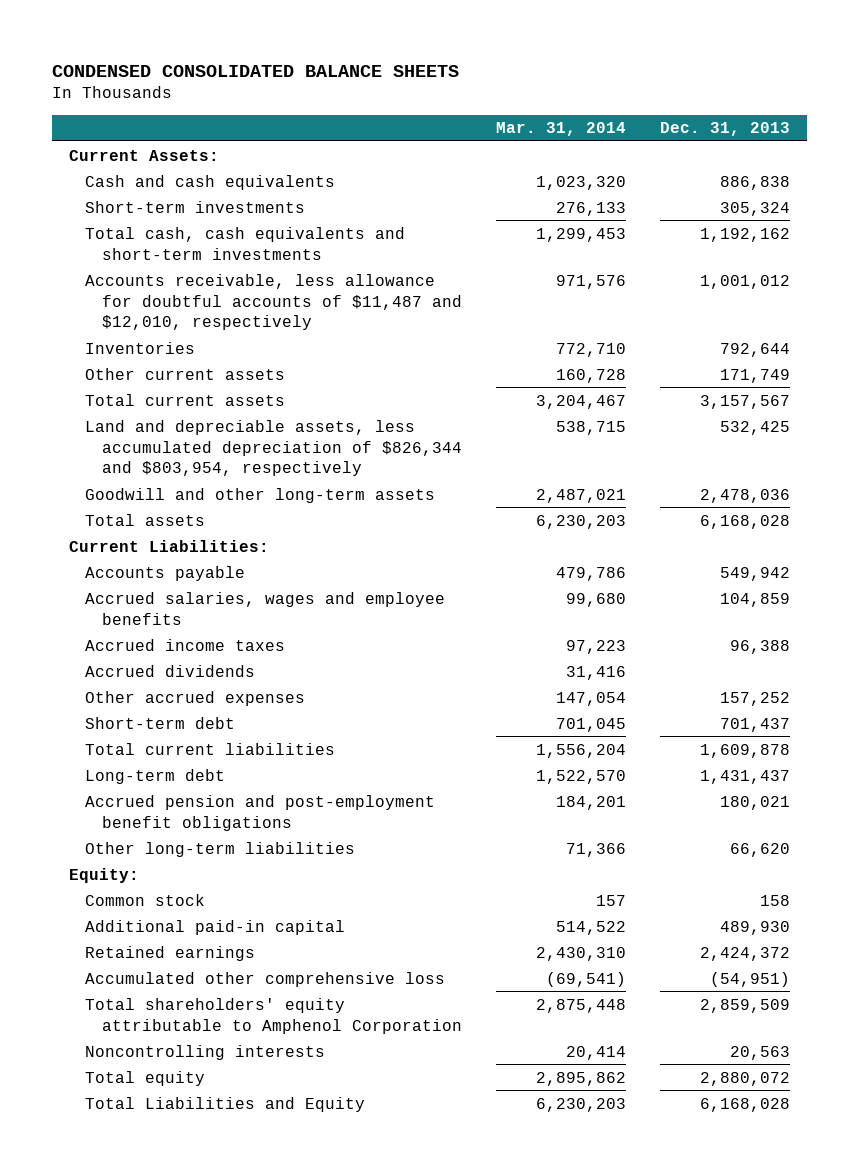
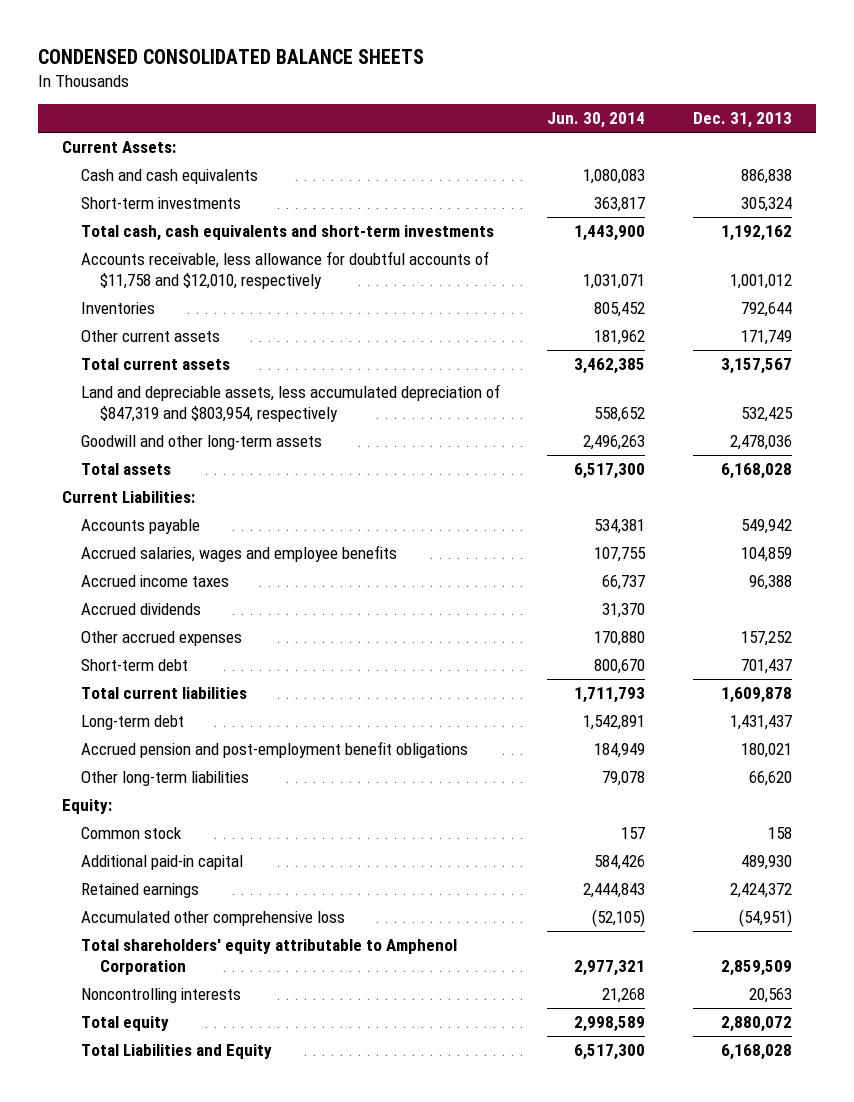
[495,122,626,137] Mar. 31, 2014 -> none
none -> [547,112,646,129] Jun. 30, 2014
[85,273,462,331] Accounts receivable, less allowance for doubtful accounts of $11,487 and $12,010, respectively -> [80,251,489,290] Accounts receivable, less allowance for doubtful accounts of $11,758 and $12,010, respectively
[85,419,462,477] Land and depreciable assets, less accumulated depreciation of $826,344 and $803,954, respectively -> [80,384,500,423] Land and depreciable assets, less accumulated depreciation of $847,319 and $803,954, respectively

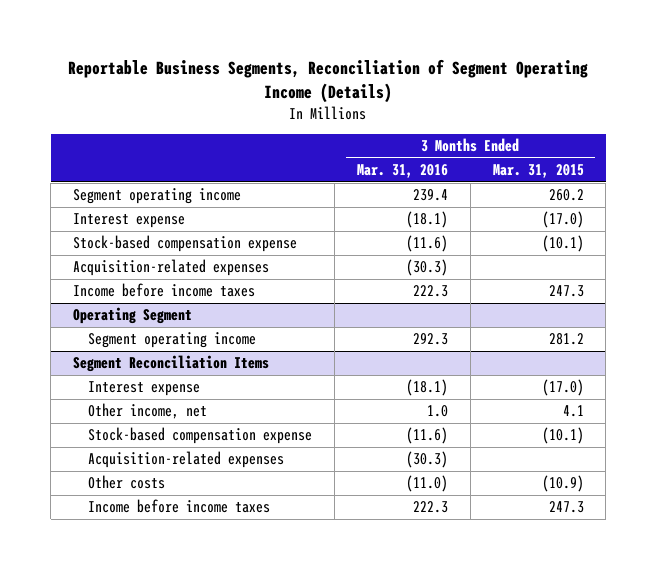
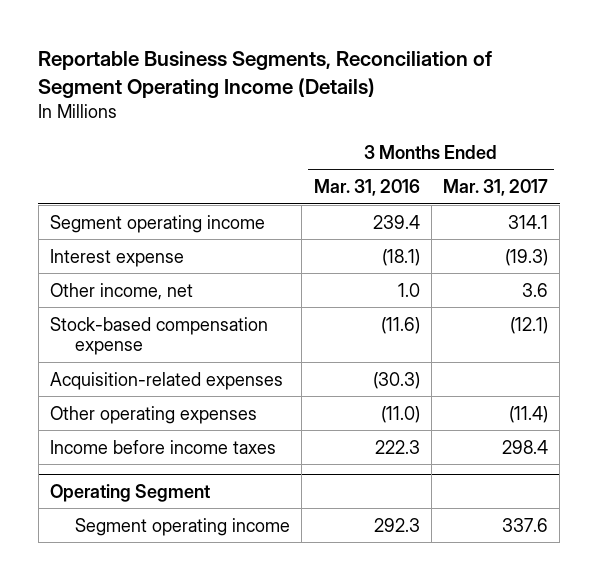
[492,164,584,179] Mar. 31, 2015 -> none
none -> [443,179,549,197] Mar. 31, 2017
none -> [50,282,194,300] Other income, net
none -> [50,405,258,424] Other operating expenses
[73,355,270,373] Segment Reconciliation Items -> none
[88,381,201,397] Interest expense -> none
[88,403,208,420] Other income, net -> none
[88,427,313,445] Stock-based compensation expense -> none
[88,451,285,469] Acquisition-related expenses -> none
[88,475,166,490] Other costs -> none
[88,499,271,514] Income before income taxes -> none

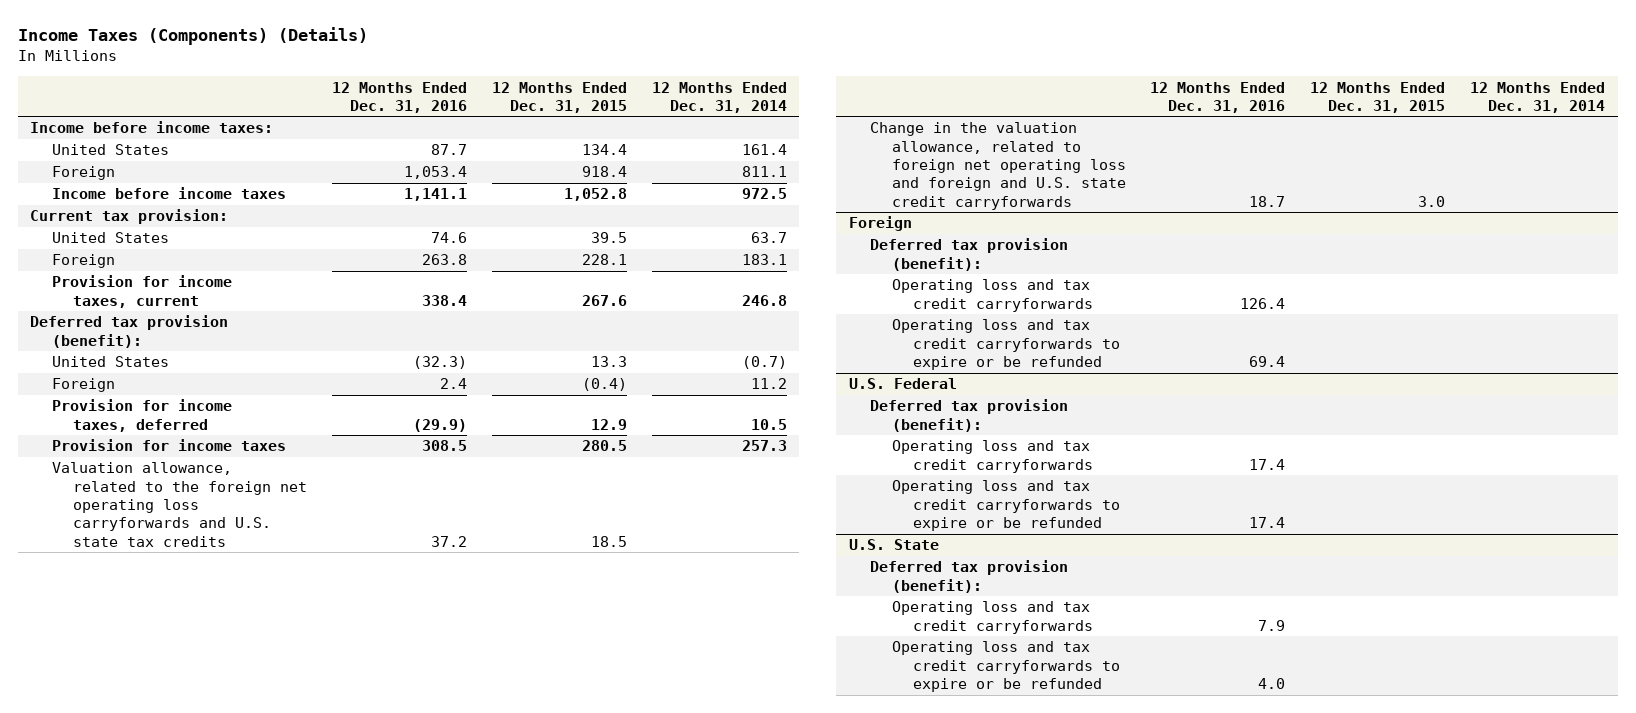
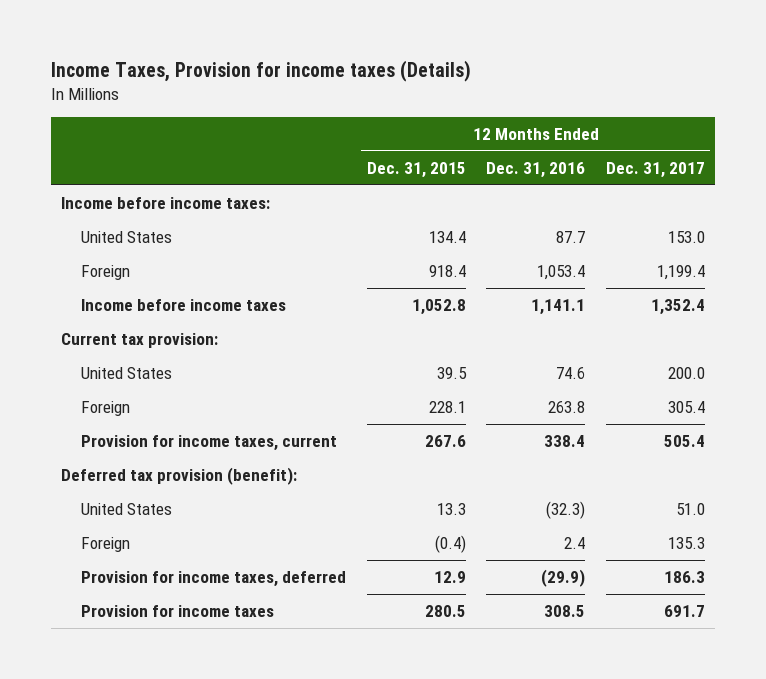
[17,27,368,46] Income Taxes (Components) (Details) -> [51,60,472,83] Income Taxes, Provision for income taxes (Details)
[651,81,787,113] 12 Months Ended Dec. 31, 2014 -> none
none -> [605,161,705,178] Dec. 31, 2017
[51,462,308,547] Valuation allowance, related to the foreign net operating loss carryforwards and U.S. state tax credits -> none
[870,122,1126,210] Change in the valuation allowance, related to foreign net operating loss and foreign and U.S. state credit carryforwards -> none
[848,216,912,232] Foreign -> none
[870,238,1069,271] Deferred tax provision (benefit): -> none
[891,279,1093,312] Operating loss and tax credit carryforwards -> none
[891,319,1120,371] Operating loss and tax credit carryforwards to expire or be refunded -> none
[848,378,957,390] U.S. Federal -> none
[870,399,1069,432] Deferred tax provision (benefit): -> none
[891,440,1093,473] Operating loss and tax credit carryforwards -> none
[891,480,1120,532] Operating loss and tax credit carryforwards to expire or be refunded -> none
[848,539,939,551] U.S. State -> none
[870,560,1069,593] Deferred tax provision (benefit): -> none
[891,601,1093,634] Operating loss and tax credit carryforwards -> none
[891,641,1120,693] Operating loss and tax credit carryforwards to expire or be refunded -> none

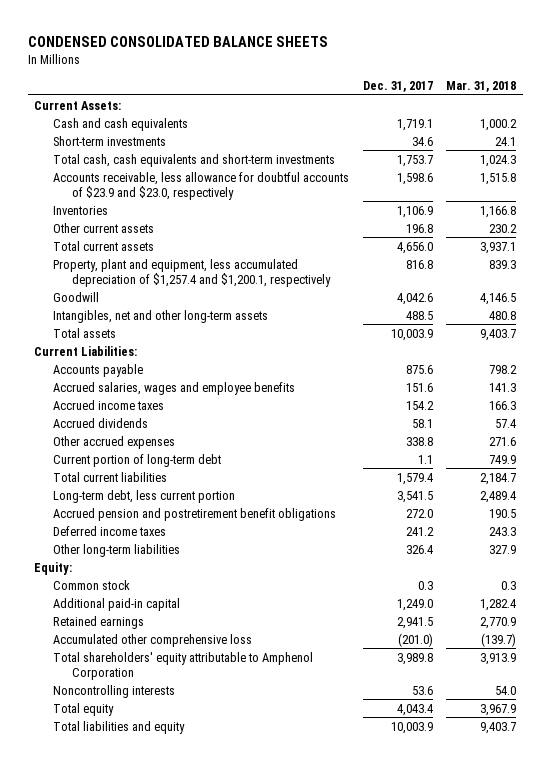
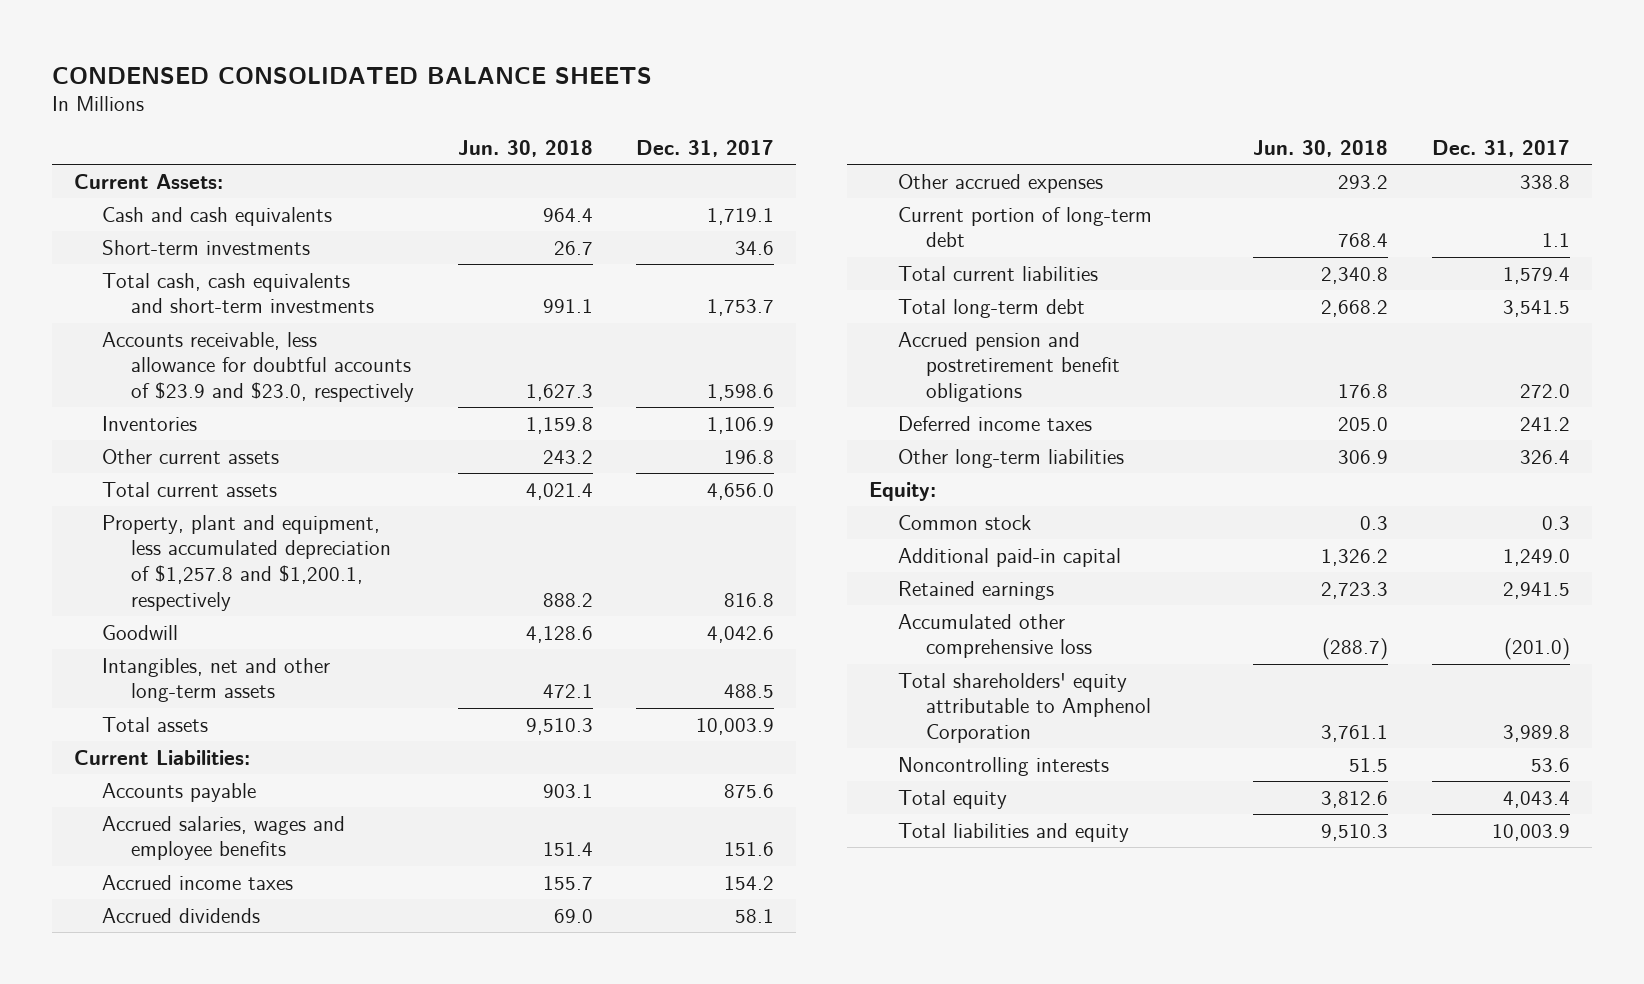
[446,81,517,93] Mar. 31, 2018 -> none
none -> [457,140,593,158] Jun. 30, 2018
[53,258,332,287] Property, plant and equipment, less accumulated depreciation of $1,257.4 and $1,200.1, respectively -> [102,514,391,611] Property, plant and equipment, less accumulated depreciation of $1,257.8 and $1,200.1, respectively
[53,489,236,503] Long-term debt, less current portion -> [897,298,1085,318] Total long-term debt

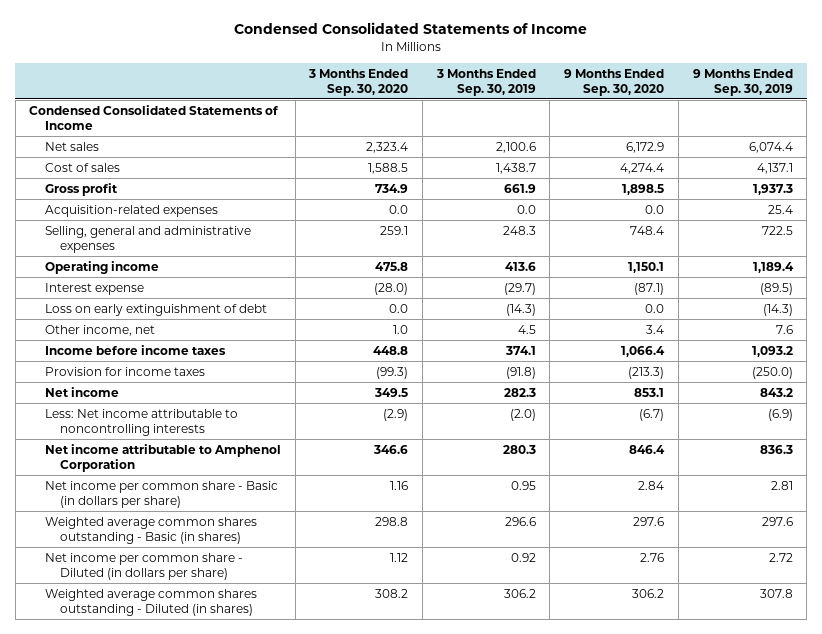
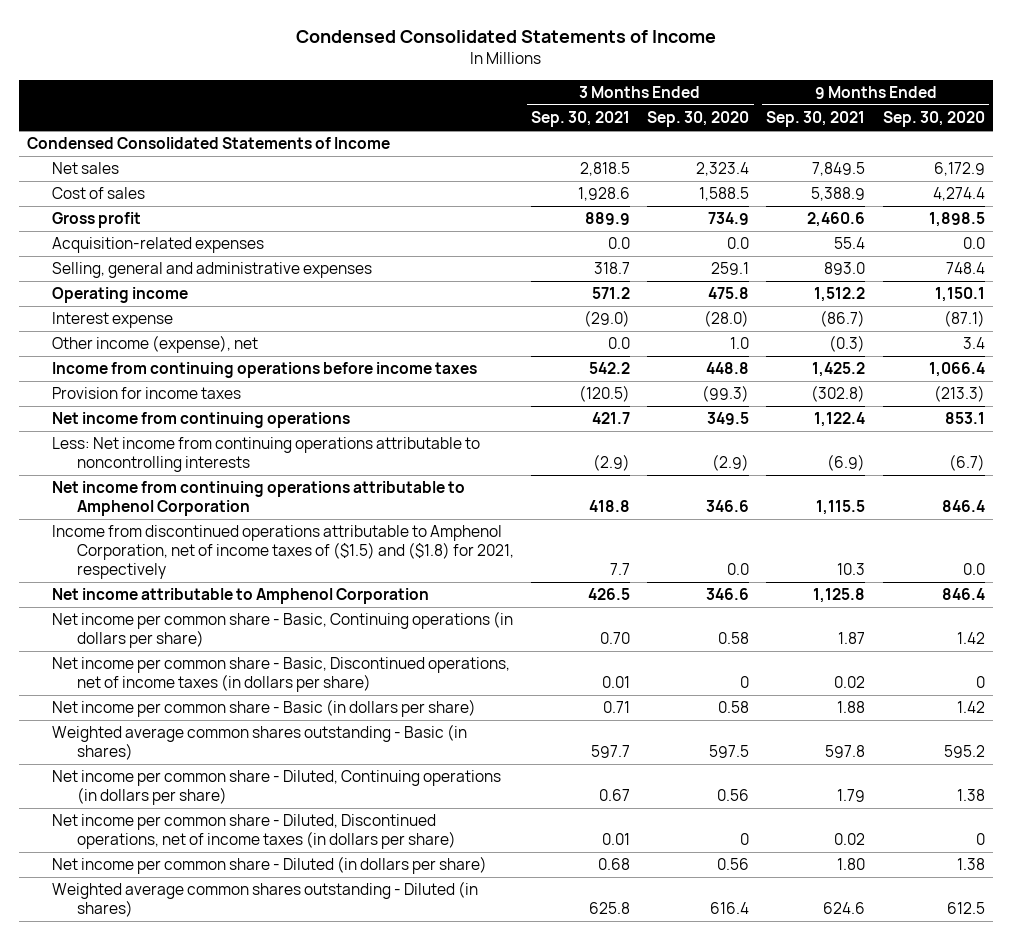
[435,68,536,96] 3 Months Ended Sep. 30, 2019 -> none
[692,68,793,96] 9 Months Ended Sep. 30, 2019 -> none
none -> [530,111,630,128] Sep. 30, 2021
none -> [766,111,866,128] Sep. 30, 2021
[44,303,267,316] Loss on early extinguishment of debt -> none
[44,324,155,336] Other income, net -> [52,335,259,354] Other income (expense), net
[44,344,226,355] Income before income taxes -> [52,362,478,379] Income from continuing operations before income taxes
[44,386,119,397] Net income -> [52,412,351,429] Net income from continuing operations
[44,408,238,436] Less: Net income attributable to noncontrolling interests -> [52,437,481,473] Less: Net income from continuing operations attributable to noncontrolling interests
none -> [52,481,466,517] Net income from continuing operations attributable to Amphenol Corporation
none -> [52,525,514,580] Income from discontinued operations attributable to Amphenol Corporation, net of income taxes of ($1.5) and ($1.8) for 2021, respectively
none -> [52,611,514,649] Net income per common share - Basic, Continuing operations (in dollars per share)
none -> [52,657,511,693] Net income per common share - Basic, Discontinued operations, net of income taxes (in dollars per share)
[390,480,409,490] 1.16 -> [718,701,750,714] 0.58
[638,480,665,490] 2.84 -> [956,701,985,714] 1.42
[375,516,409,526] 298.8 -> [709,745,750,759] 597.5
[633,516,665,526] 297.6 -> [943,745,985,759] 595.2
none -> [52,770,502,806] Net income per common share - Diluted, Continuing operations (in dollars per share)
none -> [52,814,456,850] Net income per common share - Diluted, Discontinued operations, net of income taxes (in dollars per share)
[390,552,409,562] 1.12 -> [717,858,750,871] 0.56
[640,552,665,562] 2.76 -> [956,858,985,871] 1.38
[375,588,409,598] 308.2 -> [710,902,750,915] 616.4
[632,588,665,598] 306.2 -> [946,902,985,915] 612.5

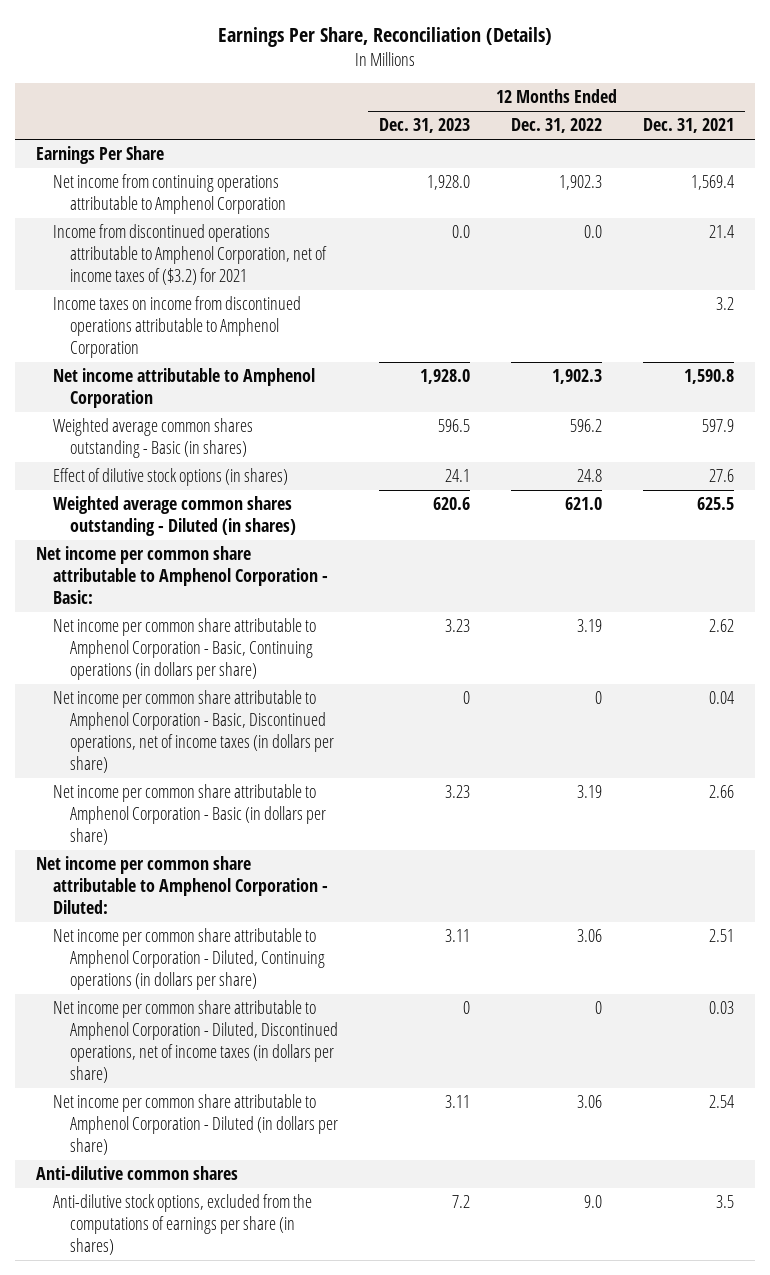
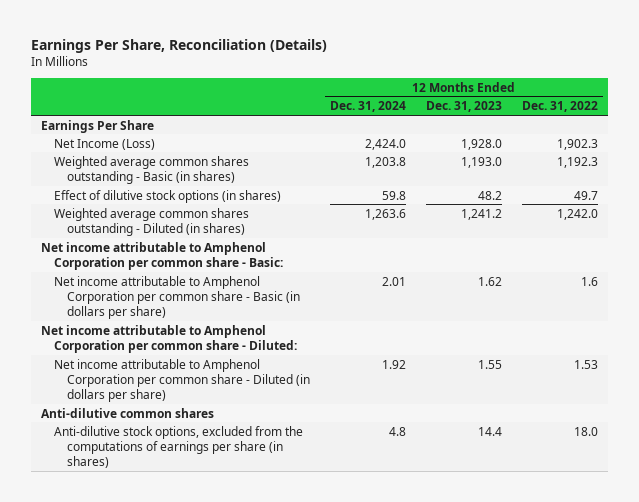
[643,118,735,134] Dec. 31, 2021 -> none
none -> [330,101,407,113] Dec. 31, 2024
[52,174,286,215] Net income from continuing operations attributable to Amphenol Corporation -> none
[52,224,327,286] Income from discontinued operations attributable to Amphenol Corporation, net of income taxes of ($3.2) for 2021 -> none
[52,296,301,359] Income taxes on income from discontinued operations attributable to Amphenol Corporation -> none
[52,618,316,681] Net income per common share attributable to Amphenol Corporation - Basic, Continuing operations (in dollars per share) -> none
[52,690,334,774] Net income per common share attributable to Amphenol Corporation - Basic, Discontinued operations, net of income taxes (in dollars per share) -> none
[52,928,325,991] Net income per common share attributable to Amphenol Corporation - Diluted, Continuing operations (in dollars per share) -> none
[52,1000,338,1084] Net income per common share attributable to Amphenol Corporation - Diluted, Discontinued operations, net of income taxes (in dollars per share) -> none
[52,368,315,409] Net income attributable to Amphenol Corporation -> [53,138,155,150] Net Income (Loss)
[437,419,470,433] 596.5 -> [461,156,503,168] 1,193.0
[570,419,603,433] 596.2 -> [557,156,599,168] 1,192.3
[444,469,470,483] 24.1 -> [478,190,503,200] 48.2
[577,469,603,483] 24.8 -> [574,190,599,200] 49.7
[432,497,470,511] 620.6 -> [461,208,503,220] 1,241.2
[565,497,603,511] 621.0 -> [557,208,599,220] 1,242.0
[35,546,328,605] Net income per common share attributable to Amphenol Corporation - Basic: -> [40,241,283,270] Net income attributable to Amphenol Corporation per common share - Basic:
[52,784,326,846] Net income per common share attributable to Amphenol Corporation - Basic (in dollars per share) -> [53,275,301,320] Net income attributable to Amphenol Corporation per common share - Basic (in dollars per share)
[444,785,470,799] 3.23 -> [478,276,503,286] 1.62
[577,785,603,799] 3.19 -> [581,276,599,286] 1.6
[35,856,328,915] Net income per common share attributable to Amphenol Corporation - Diluted: -> [40,324,297,353] Net income attributable to Amphenol Corporation per common share - Diluted:
[52,1094,338,1156] Net income per common share attributable to Amphenol Corporation - Diluted (in dollars per share) -> [53,358,311,403] Net income attributable to Amphenol Corporation per common share - Diluted (in dollars per share)
[444,1095,470,1109] 3.11 -> [478,359,503,369] 1.55
[577,1095,603,1109] 3.06 -> [574,359,599,369] 1.53
[451,1195,470,1209] 7.2 -> [478,426,503,436] 14.4
[584,1195,603,1209] 9.0 -> [574,426,599,436] 18.0

